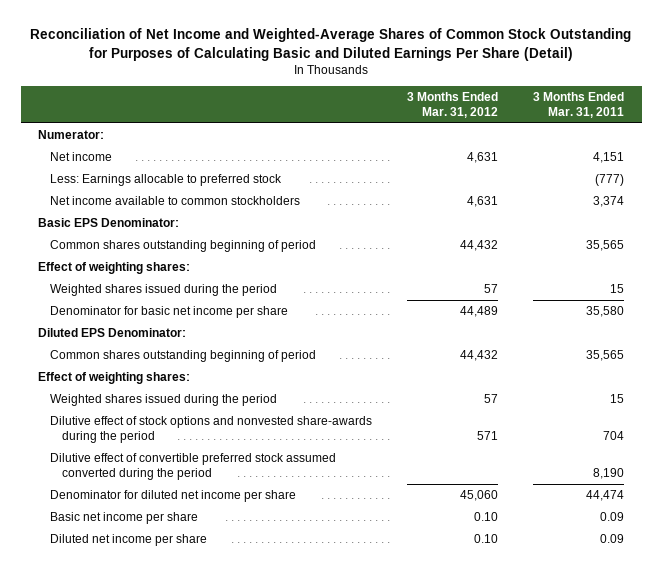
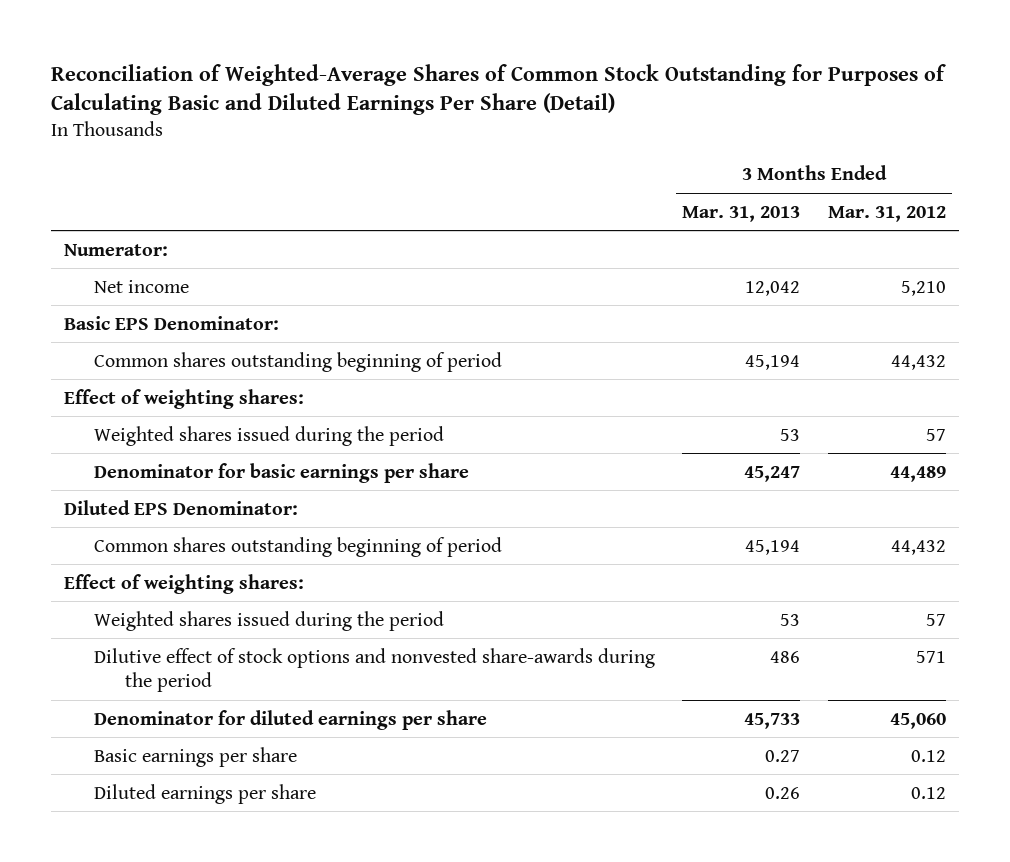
[30,28,632,61] Reconciliation of Net Income and Weighted-Average Shares of Common Stock Outstanding for Purposes of Calculating Basic and Diluted Earnings Per Share (Detail) -> [50,63,946,116] Reconciliation of Weighted-Average Shares of Common Stock Outstanding for Purposes of Calculating Basic and Diluted Earnings Per Share (Detail)
[533,91,625,119] 3 Months Ended Mar. 31, 2011 -> none
none -> [682,205,801,222] Mar. 31, 2013
[50,174,283,187] Less: Earnings allocable to preferred stock -> none
[50,196,301,206] Net income available to common stockholders -> none
[467,152,499,164] 4,631 -> [900,280,946,296] 5,210
[50,306,289,319] Denominator for basic net income per share -> [94,462,470,483] Denominator for basic earnings per share
[50,453,337,481] Dilutive effect of convertible preferred stock assumed converted during the period -> none
[50,490,297,503] Denominator for diluted net income per share -> [94,709,488,730] Denominator for diluted earnings per share
[50,512,199,525] Basic net income per share -> [94,746,298,767] Basic earnings per share
[474,512,499,522] 0.10 -> [910,749,946,762] 0.12
[50,534,208,547] Diluted net income per share -> [94,783,317,804] Diluted earnings per share
[474,534,499,544] 0.10 -> [910,786,946,799] 0.12

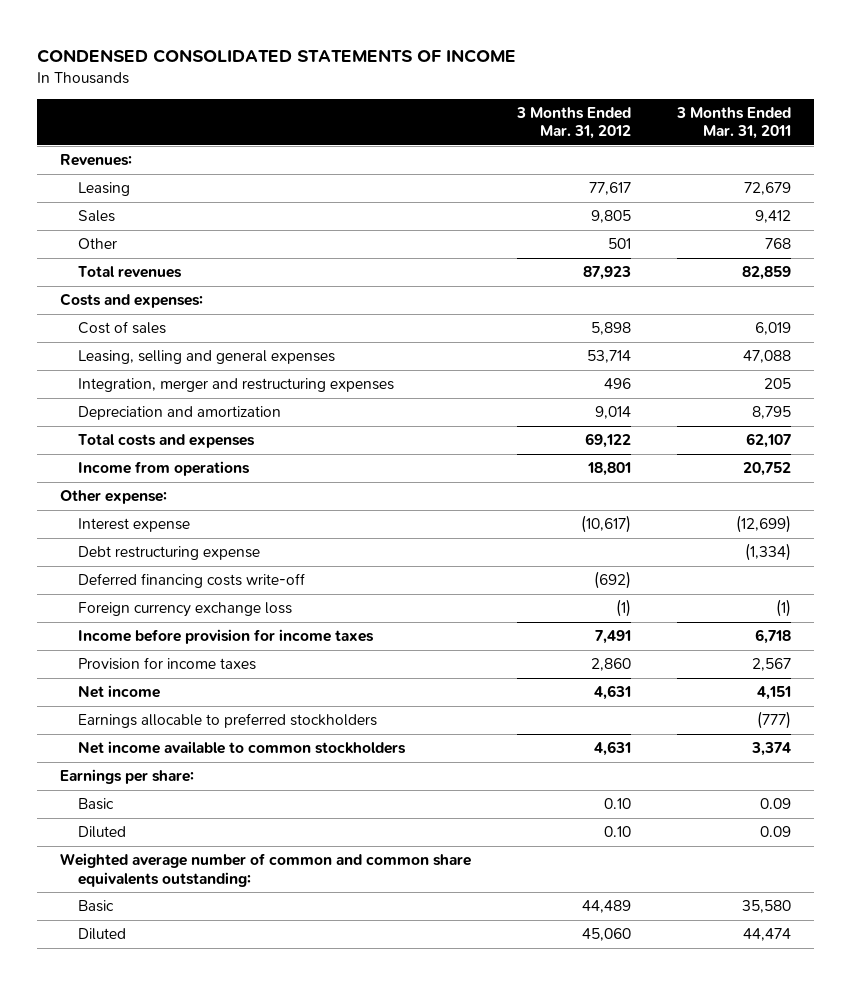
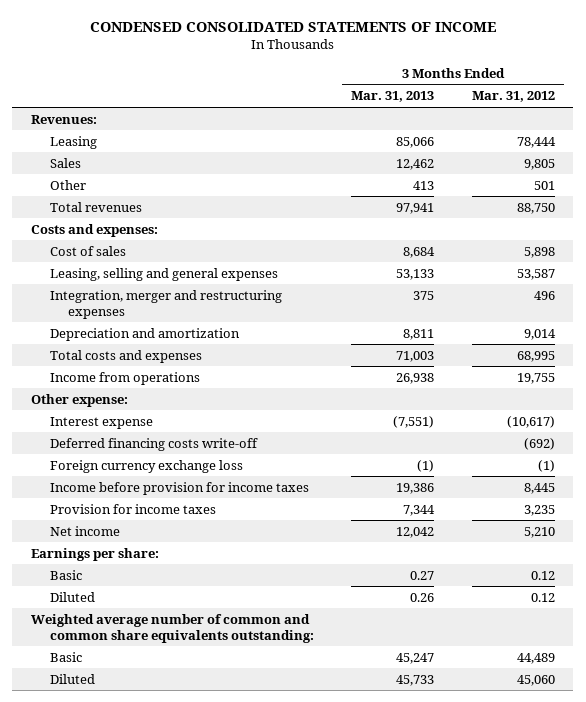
[676,106,792,140] 3 Months Ended Mar. 31, 2011 -> none
none -> [351,91,435,103] Mar. 31, 2013
[589,182,632,196] 77,617 -> [516,136,556,148] 78,444
[583,266,632,281] 87,923 -> [516,202,555,214] 88,750
[587,350,632,364] 53,714 -> [516,268,555,280] 53,587
[585,433,632,449] 69,122 -> [516,350,555,362] 68,995
[587,462,632,477] 18,801 -> [516,372,555,384] 19,755
[77,546,260,561] Debt restructuring expense -> none
[77,713,377,729] Earnings allocable to preferred stockholders -> none
[77,741,406,755] Net income available to common stockholders -> none
[595,630,632,645] 7,491 -> [523,482,555,494] 8,445
[591,658,632,672] 2,860 -> [523,504,555,516] 3,235
[594,685,632,701] 4,631 -> [523,526,555,538] 5,210
[604,798,632,810] 0.10 -> [530,570,555,580] 0.12
[604,826,632,838] 0.10 -> [530,592,555,602] 0.12

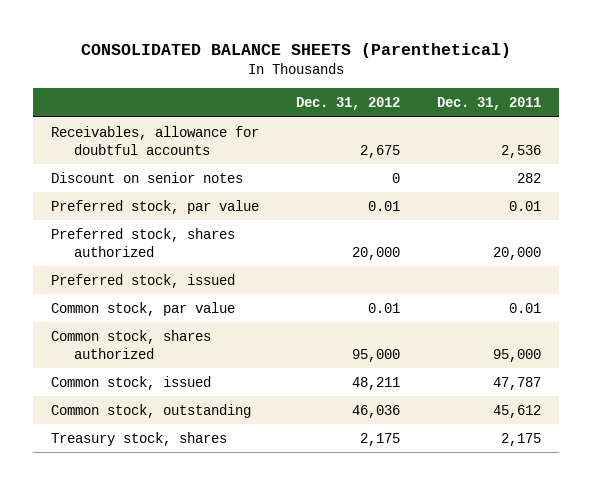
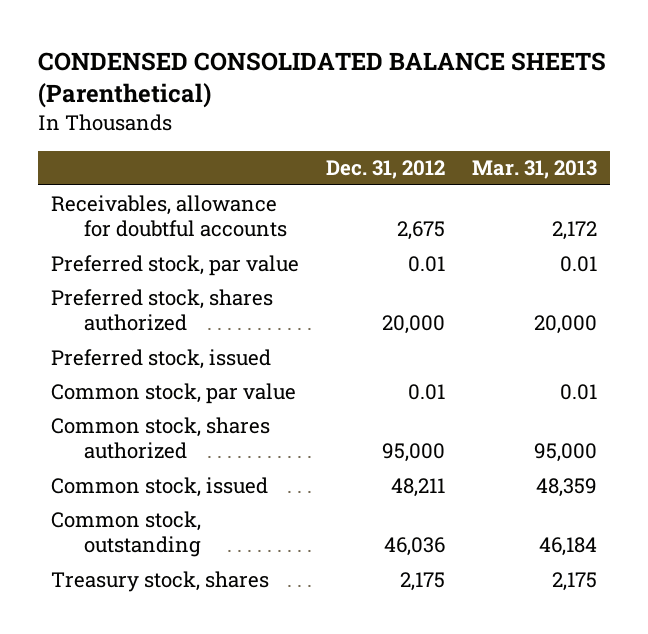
[81,42,512,58] CONSOLIDATED BALANCE SHEETS (Parenthetical) -> [37,51,606,109] CONDENSED CONSOLIDATED BALANCE SHEETS (Parenthetical)
[436,97,541,111] Dec. 31, 2011 -> none
none -> [471,160,597,180] Mar. 31, 2013
[51,171,244,183] Discount on senior notes -> none

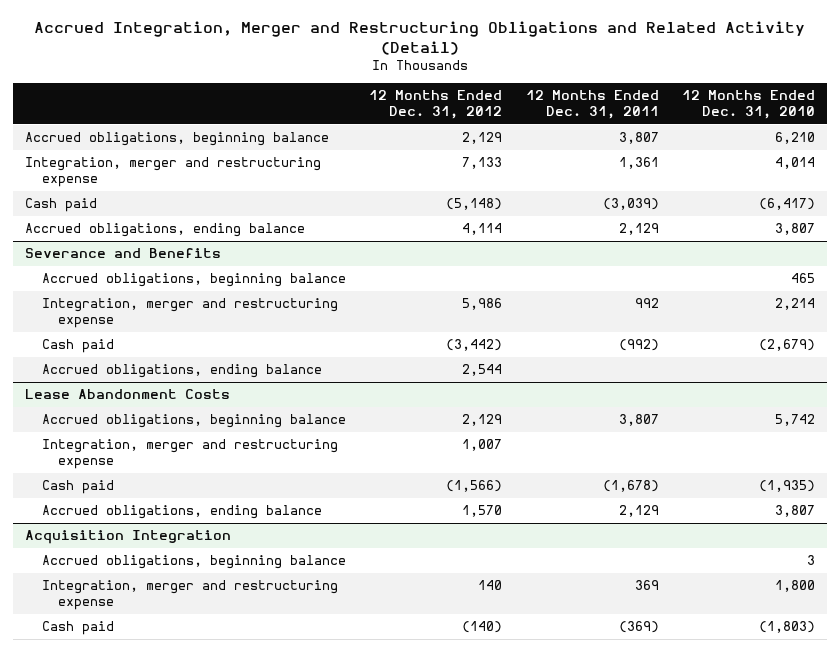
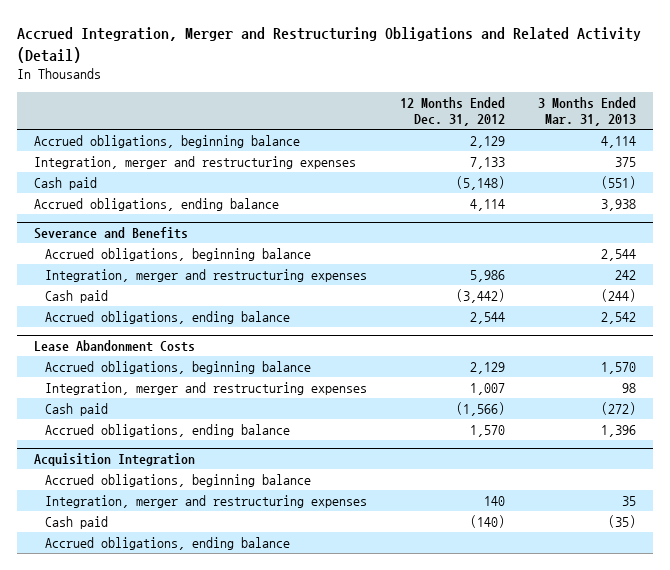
[525,90,659,120] 12 Months Ended Dec. 31, 2011 -> none
[681,90,815,120] 12 Months Ended Dec. 31, 2010 -> none
none -> [538,96,637,127] 3 Months Ended Mar. 31, 2013
[24,157,321,188] Integration, merger and restructuring expense -> [33,155,356,169] Integration, merger and restructuring expenses
[41,298,338,329] Integration, merger and restructuring expense -> [45,268,368,282] Integration, merger and restructuring expenses
[41,439,338,470] Integration, merger and restructuring expense -> [45,381,368,395] Integration, merger and restructuring expenses
[41,580,338,611] Integration, merger and restructuring expense -> [45,494,368,508] Integration, merger and restructuring expenses
none -> [45,536,291,550] Accrued obligations, ending balance

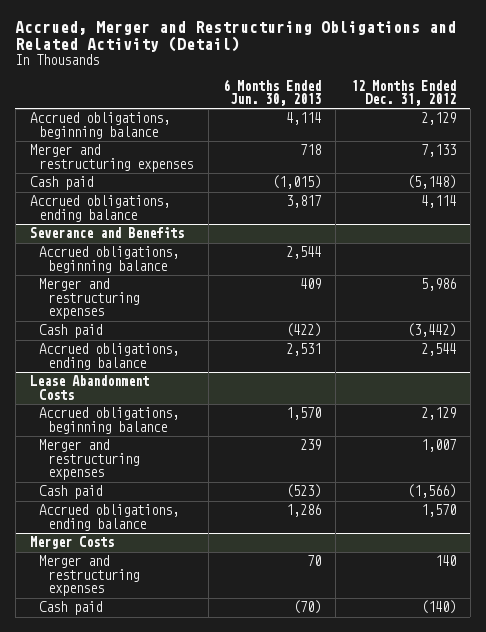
[17,27,642,63] Accrued Integration, Merger and Restructuring Obligations and Related Activity (Detail) -> [15,20,457,53] Accrued, Merger and Restructuring Obligations and Related Activity (Detail)
[538,96,637,127] 3 Months Ended Mar. 31, 2013 -> none
none -> [222,78,321,107] 6 Months Ended Jun. 30, 2013
[33,155,356,169] Integration, merger and restructuring expenses -> [30,144,194,172] Merger and restructuring expenses
[45,268,368,282] Integration, merger and restructuring expenses -> [39,278,140,320] Merger and restructuring expenses
[45,381,368,395] Integration, merger and restructuring expenses -> [39,439,140,481] Merger and restructuring expenses
[33,453,195,467] Acquisition Integration -> none
[45,473,312,487] Accrued obligations, beginning balance -> none
none -> [30,536,115,550] Merger Costs
[45,494,368,508] Integration, merger and restructuring expenses -> [39,555,140,597] Merger and restructuring expenses
[45,536,291,550] Accrued obligations, ending balance -> none

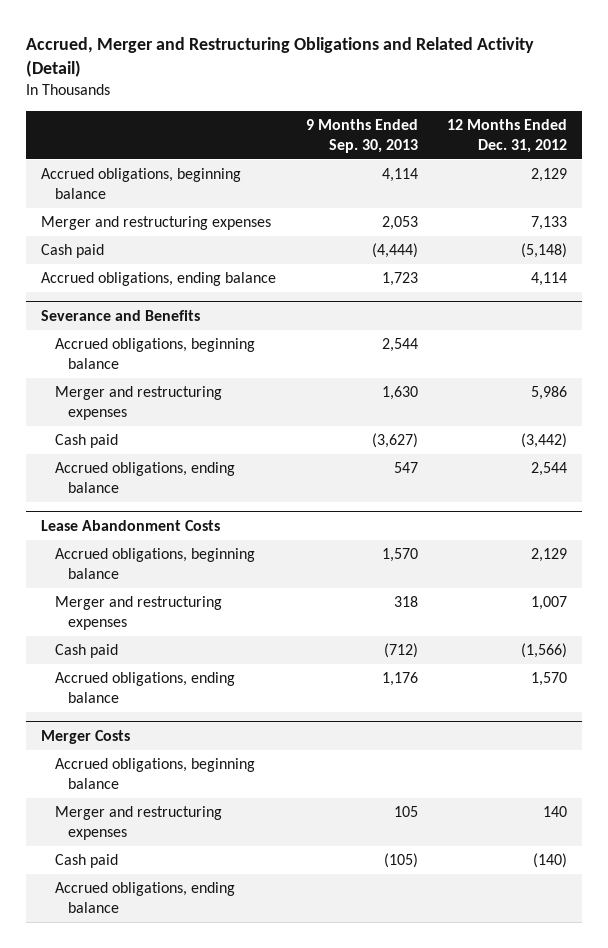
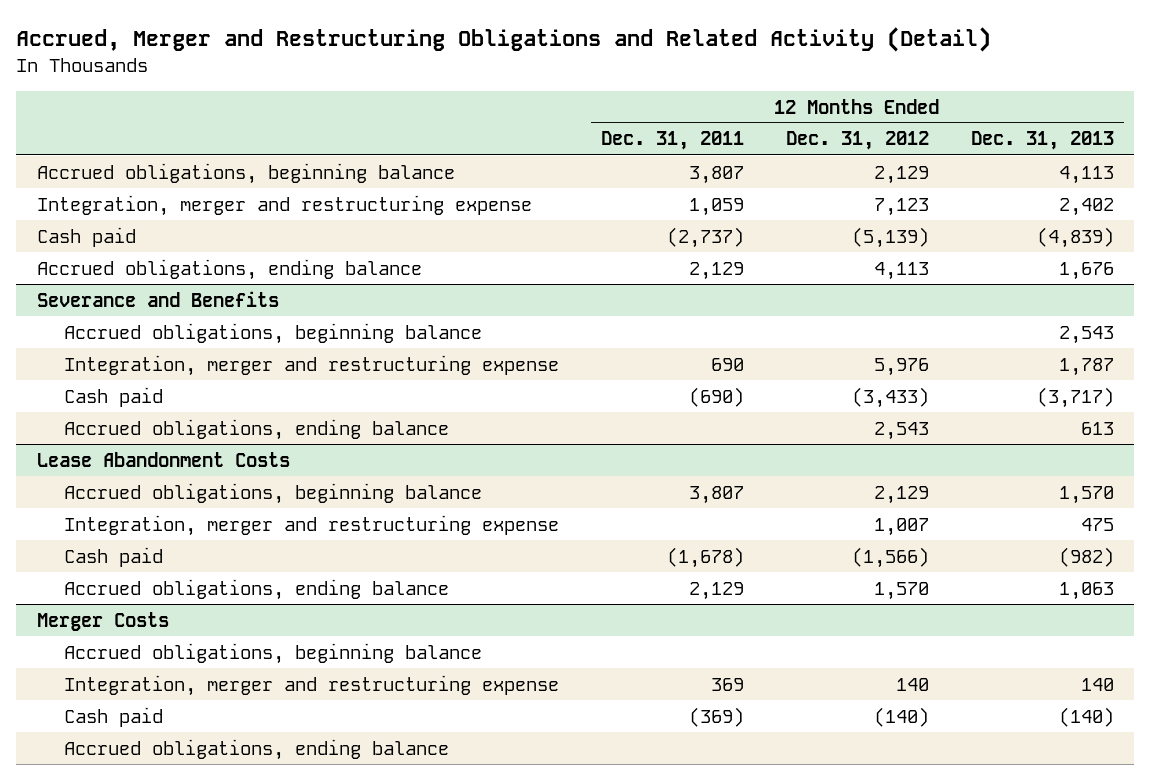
[305,118,418,153] 9 Months Ended Sep. 30, 2013 -> none
none -> [601,131,745,151] Dec. 31, 2011
none -> [970,131,1114,151] Dec. 31, 2013
[40,216,271,231] Merger and restructuring expenses -> [37,194,533,216] Integration, merger and restructuring expense
[531,216,568,231] 7,133 -> [873,197,929,216] 7,123
[521,243,568,259] (5,148) -> [851,226,929,248] (5,139)
[531,272,568,287] 4,114 -> [873,261,929,280] 4,113
[54,386,222,421] Merger and restructuring expenses -> [64,354,560,376] Integration, merger and restructuring expense
[531,386,568,401] 5,986 -> [873,357,929,376] 5,976
[521,433,568,449] (3,442) -> [851,386,929,408] (3,433)
[531,462,568,477] 2,544 -> [873,421,929,440] 2,543
[54,596,222,631] Merger and restructuring expenses -> [64,514,560,536] Integration, merger and restructuring expense
[54,806,222,841] Merger and restructuring expenses -> [64,674,560,696] Integration, merger and restructuring expense

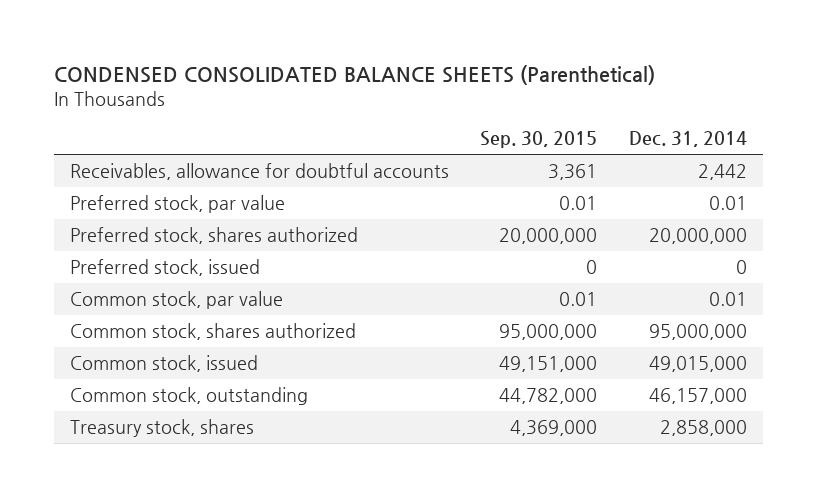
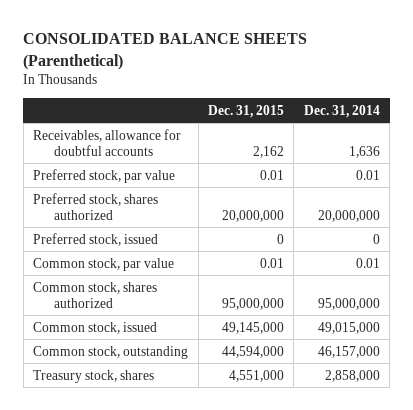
[53,65,655,86] CONDENSED CONSOLIDATED BALANCE SHEETS (Parenthetical) -> [23,33,308,70] CONSOLIDATED BALANCE SHEETS (Parenthetical)
[480,131,598,149] Sep. 30, 2015 -> none
none -> [207,104,284,118] Dec. 31, 2015
[698,164,748,181] 2,442 -> [348,145,380,158] 1,636

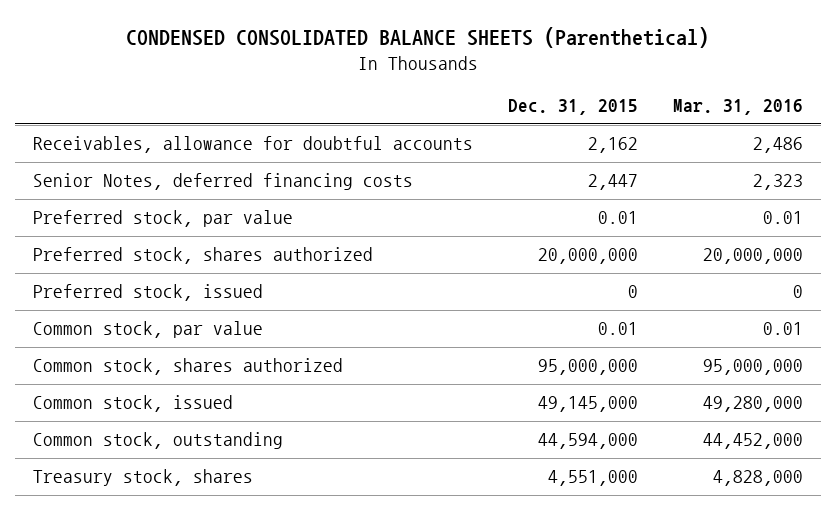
[23,33,308,70] CONSOLIDATED BALANCE SHEETS (Parenthetical) -> [125,26,709,48] CONDENSED CONSOLIDATED BALANCE SHEETS (Parenthetical)
[303,104,380,118] Dec. 31, 2014 -> none
none -> [673,99,804,116] Mar. 31, 2016
none -> [32,173,413,191] Senior Notes, deferred financing costs

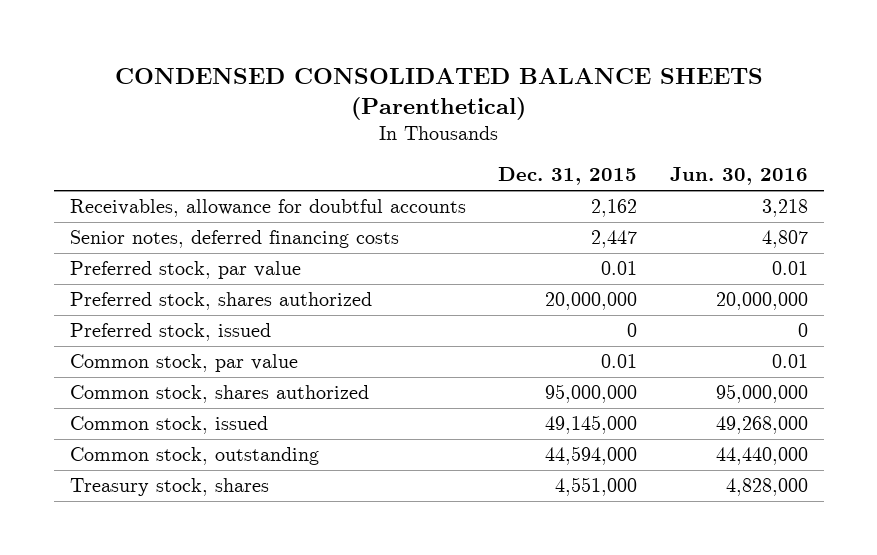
[673,99,804,116] Mar. 31, 2016 -> none
none -> [669,167,808,186] Jun. 30, 2016
[32,173,413,191] Senior Notes, deferred financing costs -> [69,230,399,249] Senior notes, deferred financing costs

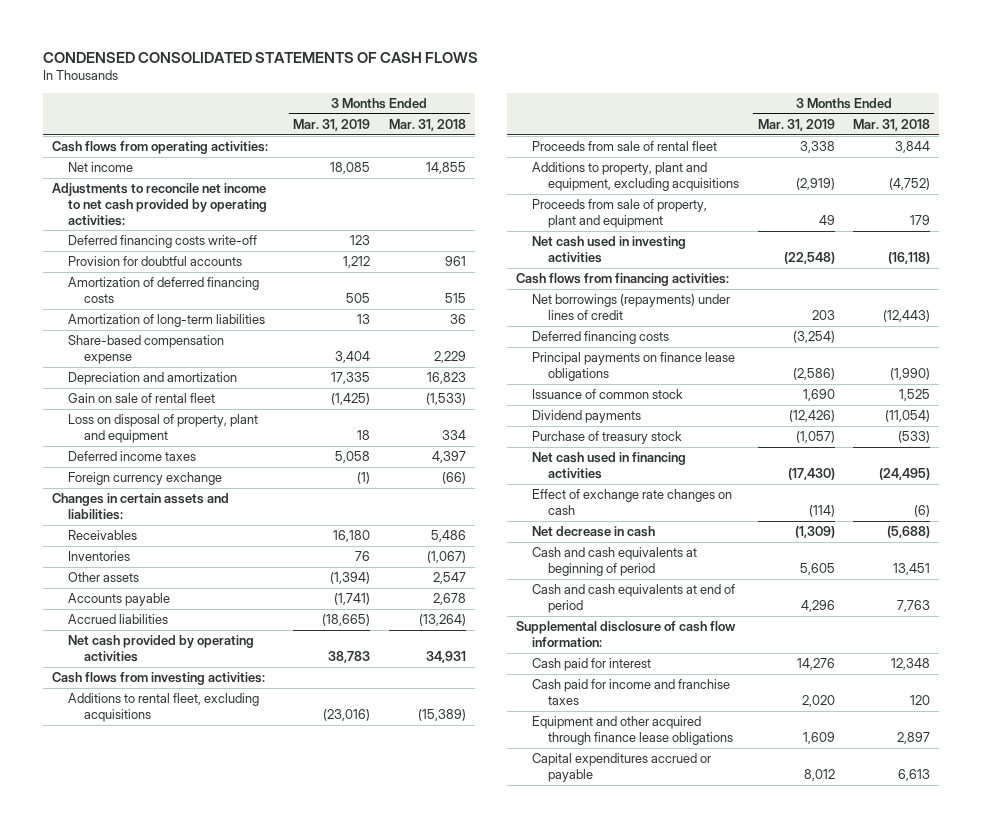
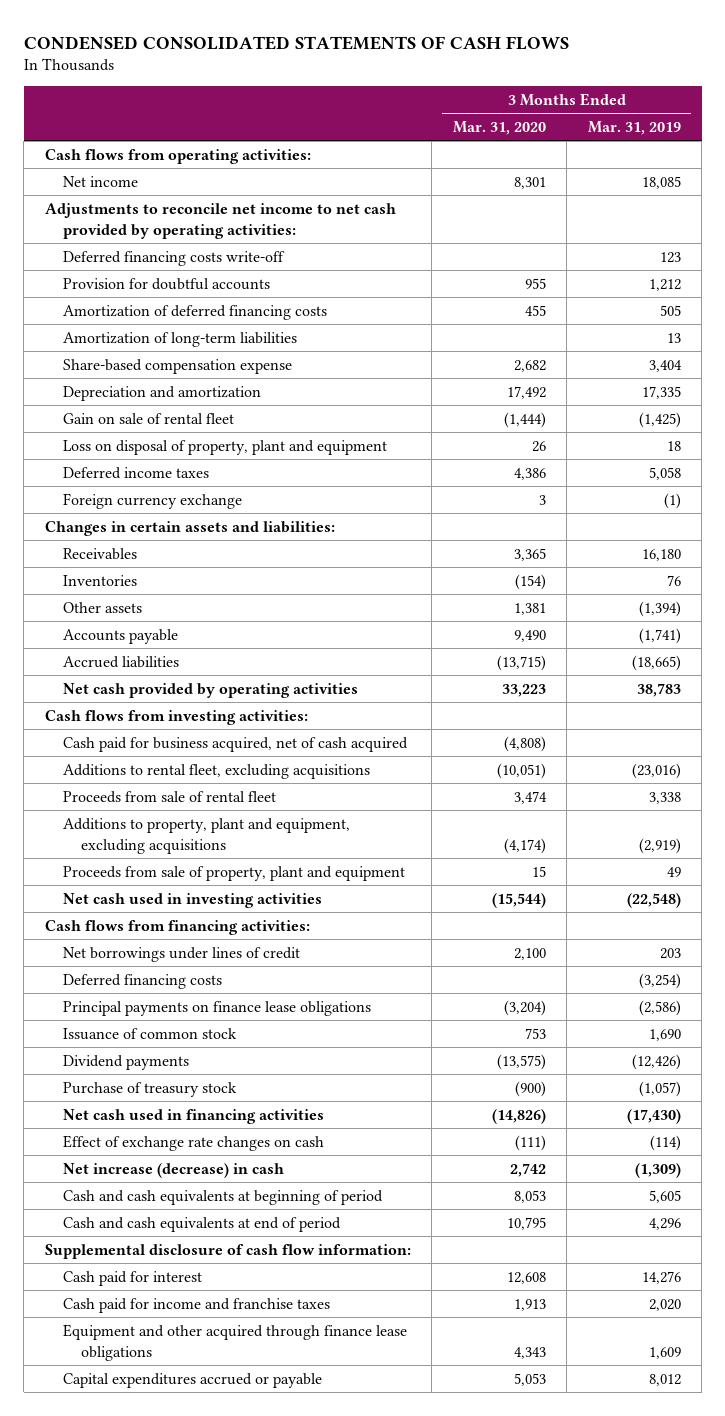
[388,119,466,132] Mar. 31, 2018 -> none
none -> [452,121,546,136] Mar. 31, 2020
none -> [62,736,408,752] Cash paid for business acquired, net of cash acquired
[532,294,731,320] Net borrowings (repayments) under lines of credit -> [62,946,300,962] Net borrowings under lines of credit
[532,526,656,538] Net decrease in cash -> [62,1162,284,1178] Net increase (decrease) in cash

